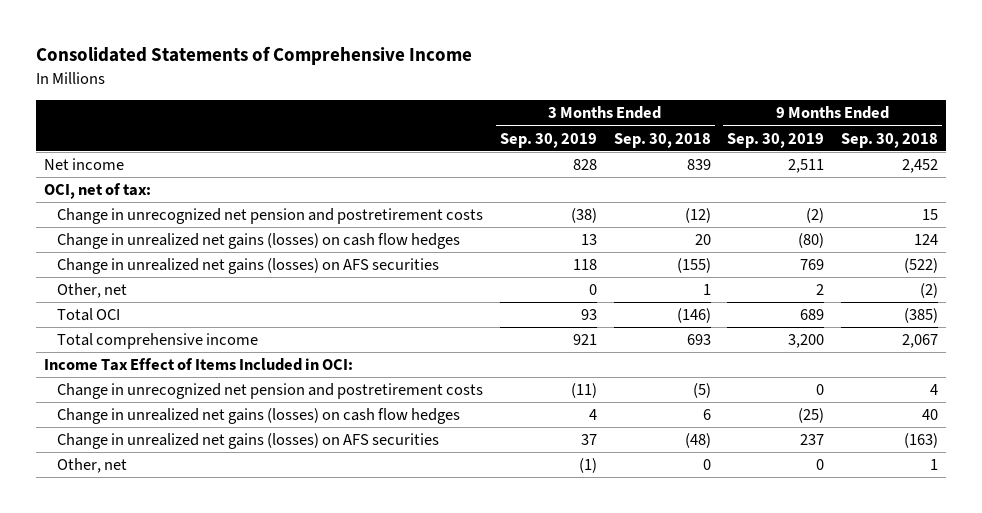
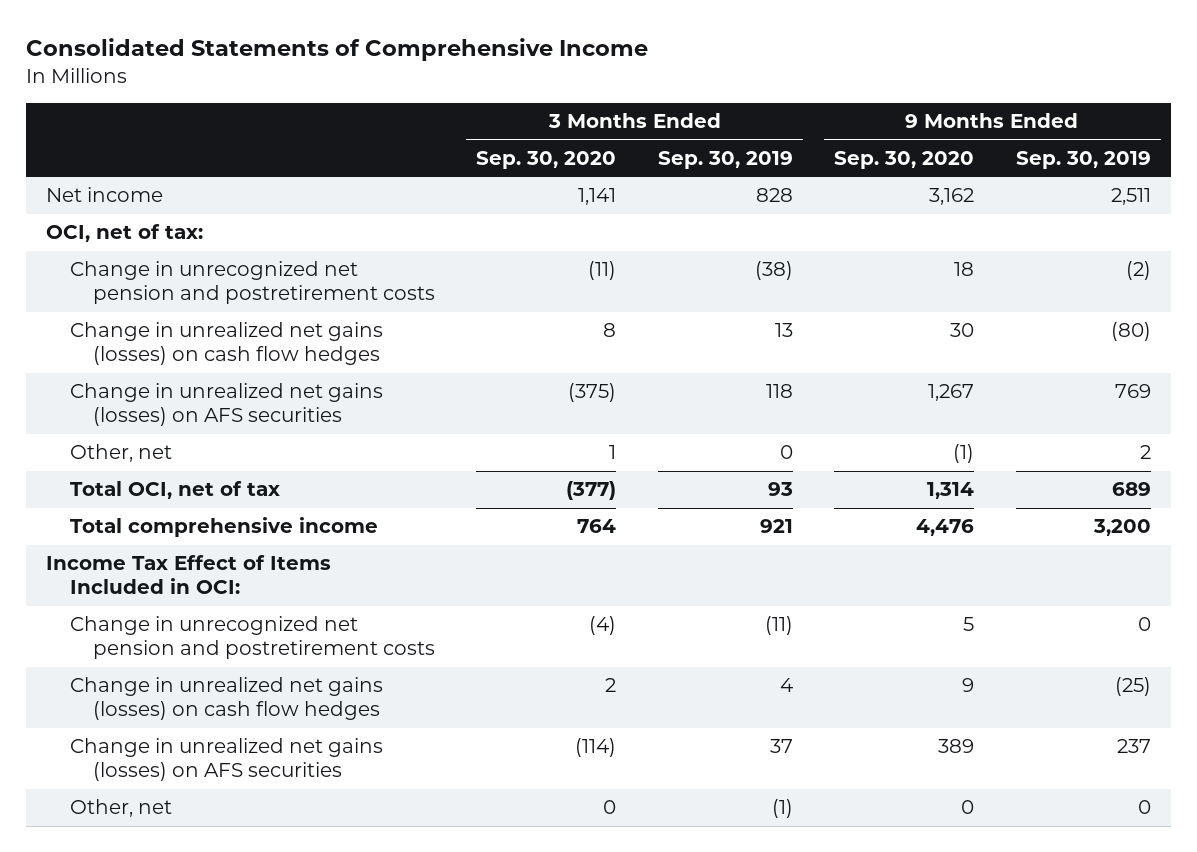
[613,132,711,148] Sep. 30, 2018 -> none
[841,132,939,148] Sep. 30, 2018 -> none
none -> [476,150,617,169] Sep. 30, 2020
none -> [834,150,975,169] Sep. 30, 2020
[57,308,121,322] Total OCI -> [69,481,280,500] Total OCI, net of tax

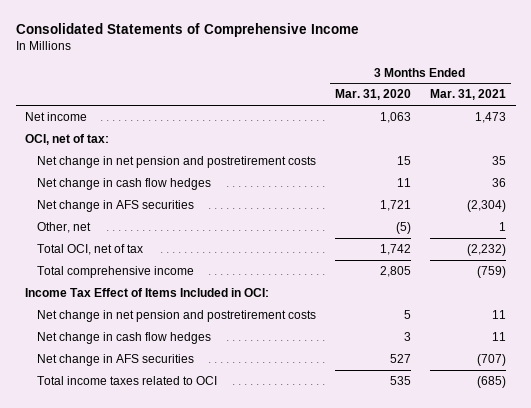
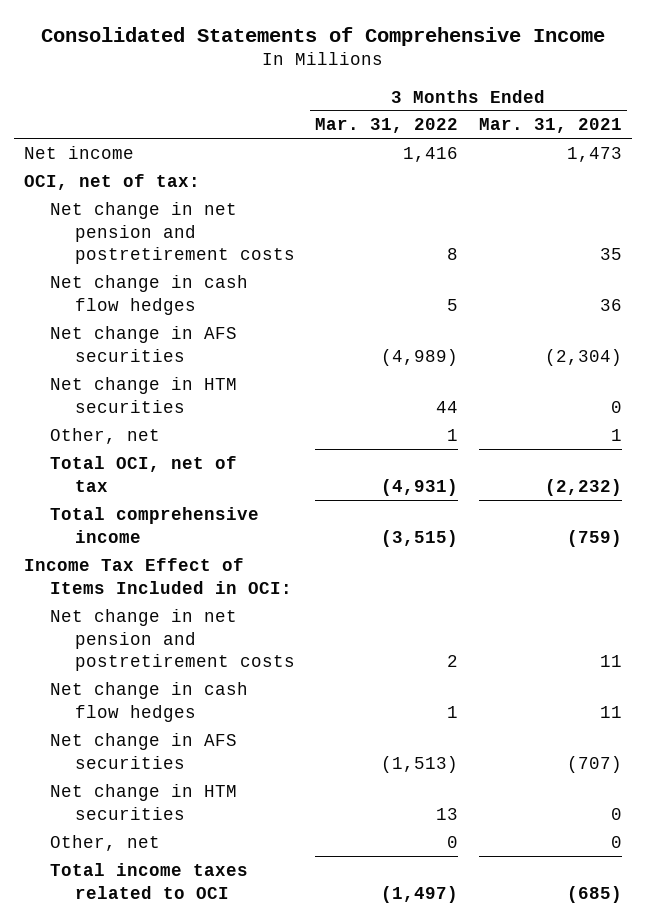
[334,89,411,101] Mar. 31, 2020 -> none
none -> [315,118,459,134] Mar. 31, 2022
none -> [49,376,237,413] Net change in HTM securities
none -> [49,783,237,820] Net change in HTM securities
none -> [49,834,160,851] Other, net

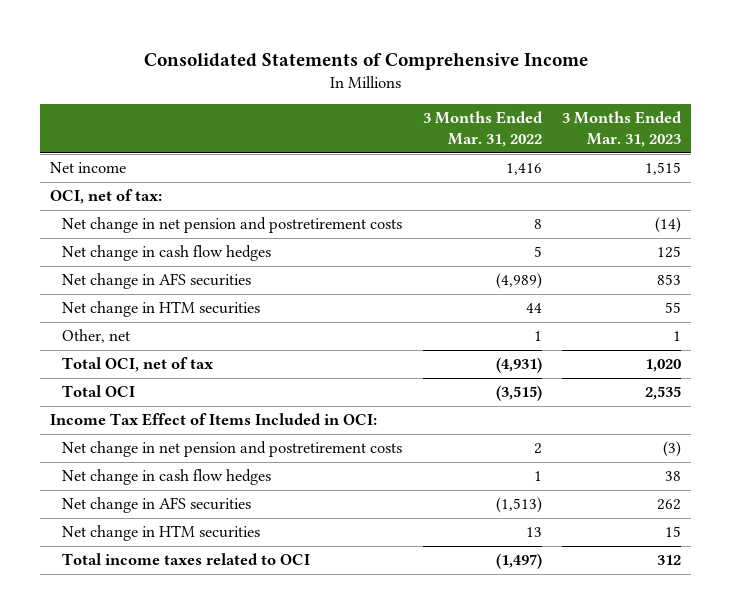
[478,118,622,134] Mar. 31, 2021 -> none
none -> [561,111,682,147] 3 Months Ended Mar. 31, 2023
[49,506,259,543] Total comprehensive income -> [62,385,136,398] Total OCI
[49,834,160,851] Other, net -> none

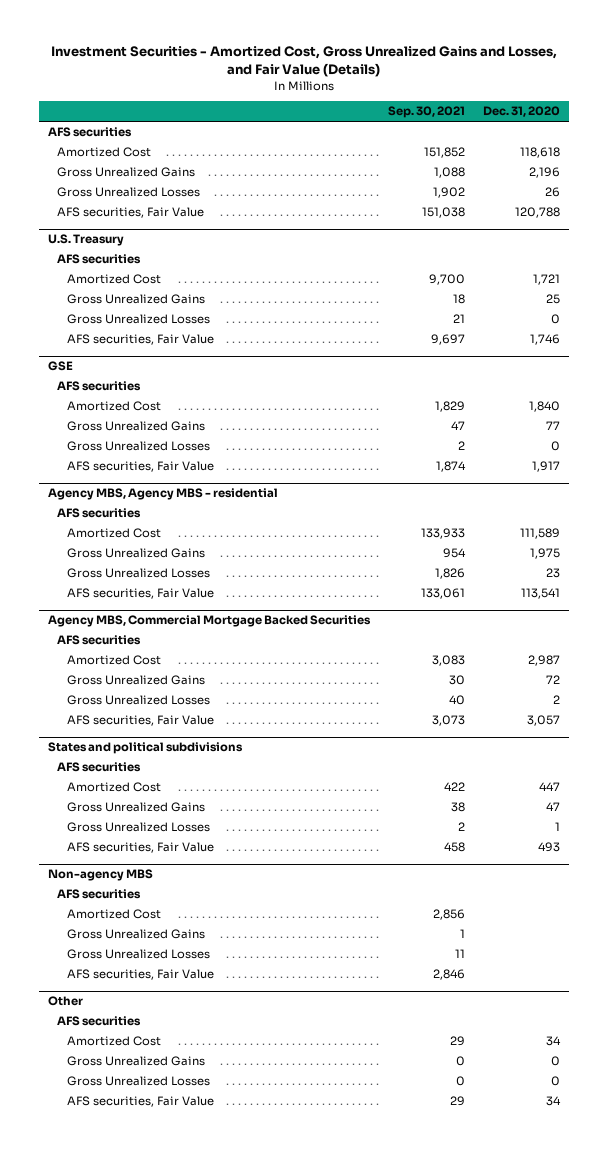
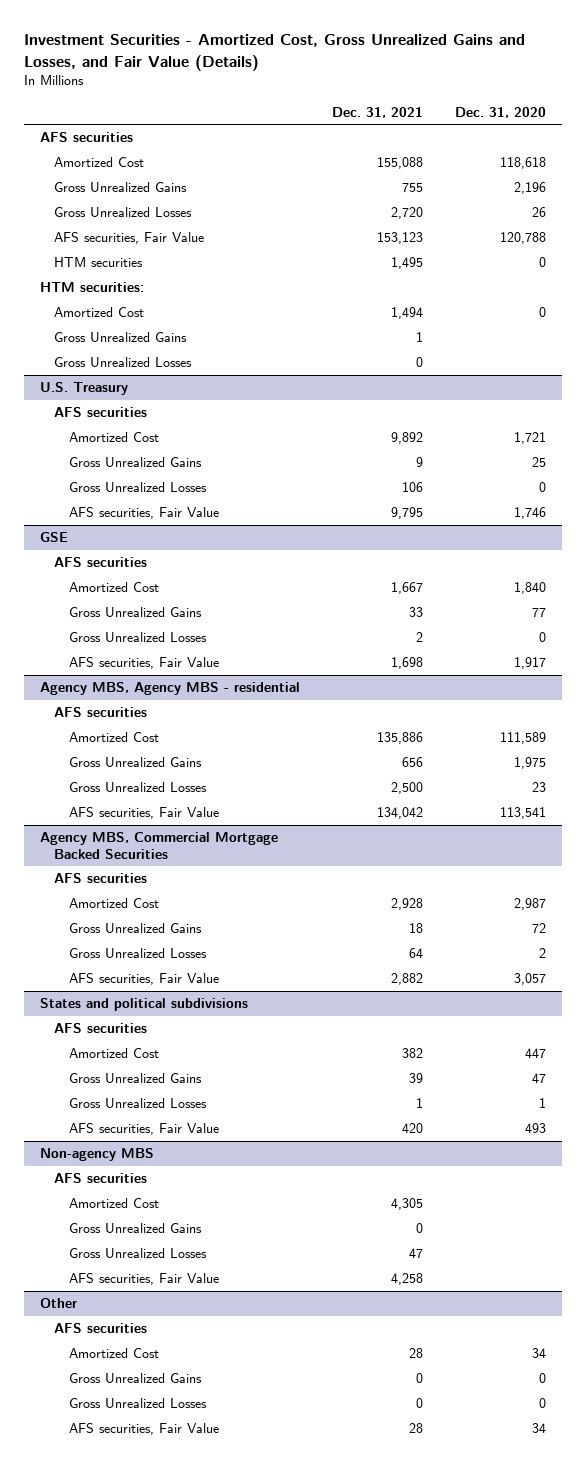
[387,106,465,119] Sep. 30, 2021 -> none
none -> [331,106,423,118] Dec. 31, 2021
none -> [54,257,144,268] HTM securities
none -> [39,282,144,293] HTM securities:
none -> [54,307,145,318] Amortized Cost
none -> [54,332,188,343] Gross Unrealized Gains
none -> [54,357,193,368] Gross Unrealized Losses

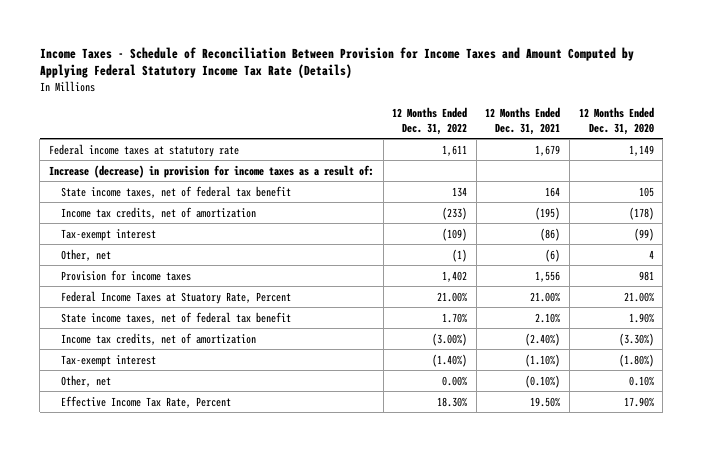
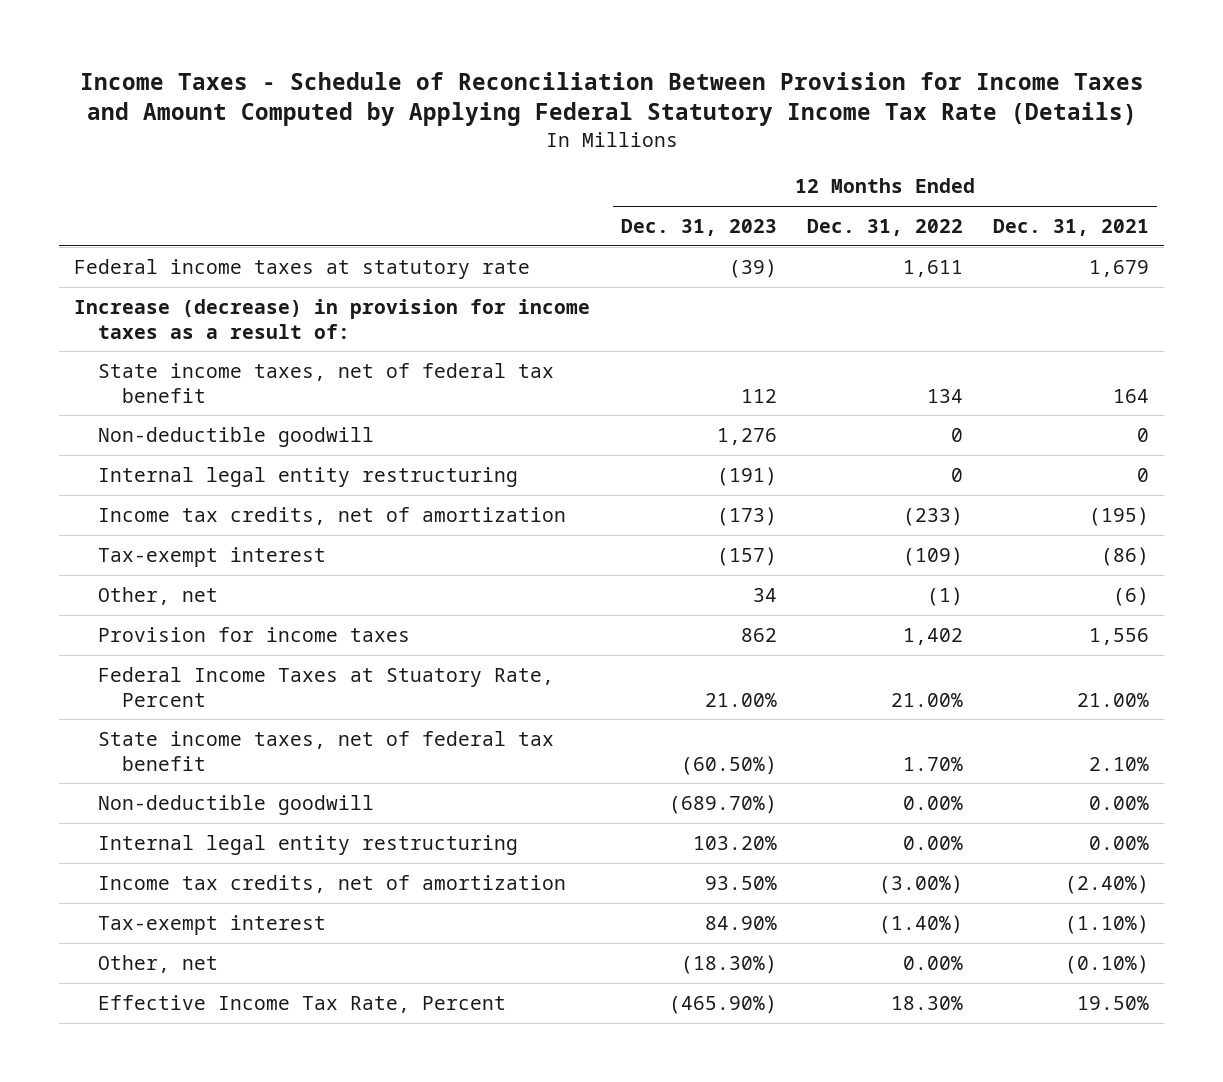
[578,106,654,135] 12 Months Ended Dec. 31, 2020 -> none
none -> [620,219,777,237] Dec. 31, 2023
none -> [97,426,374,447] Non-deductible goodwill
none -> [97,466,518,487] Internal legal entity restructuring
none -> [97,794,374,815] Non-deductible goodwill
none -> [97,834,518,855] Internal legal entity restructuring

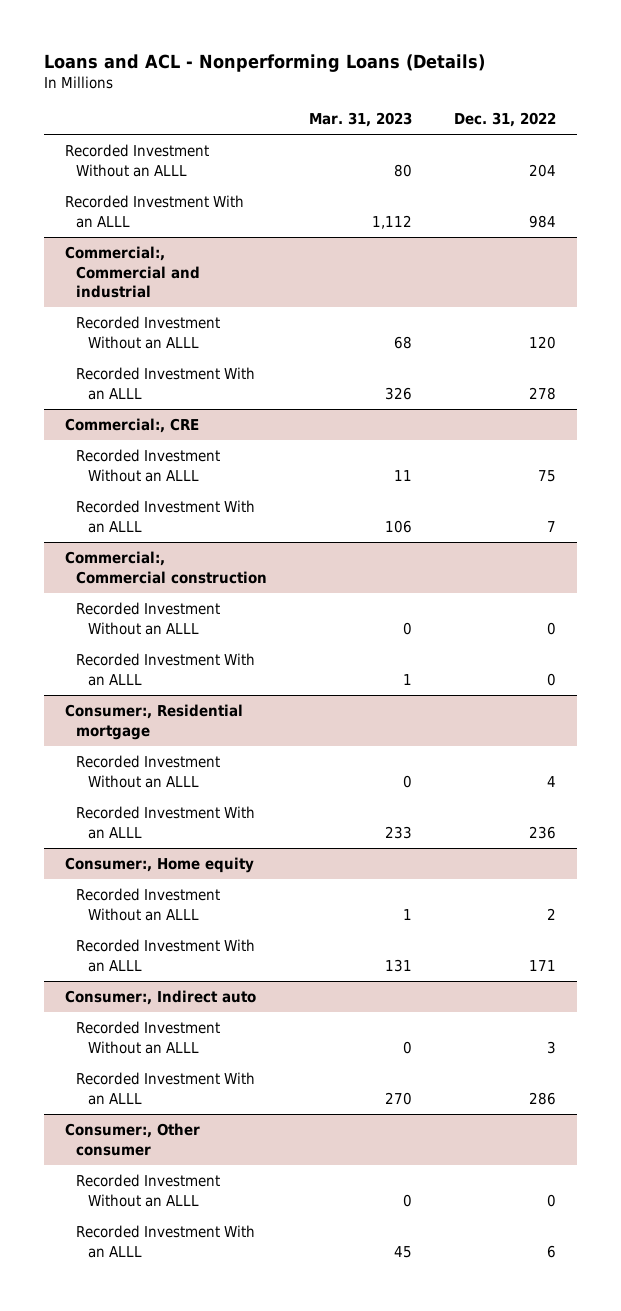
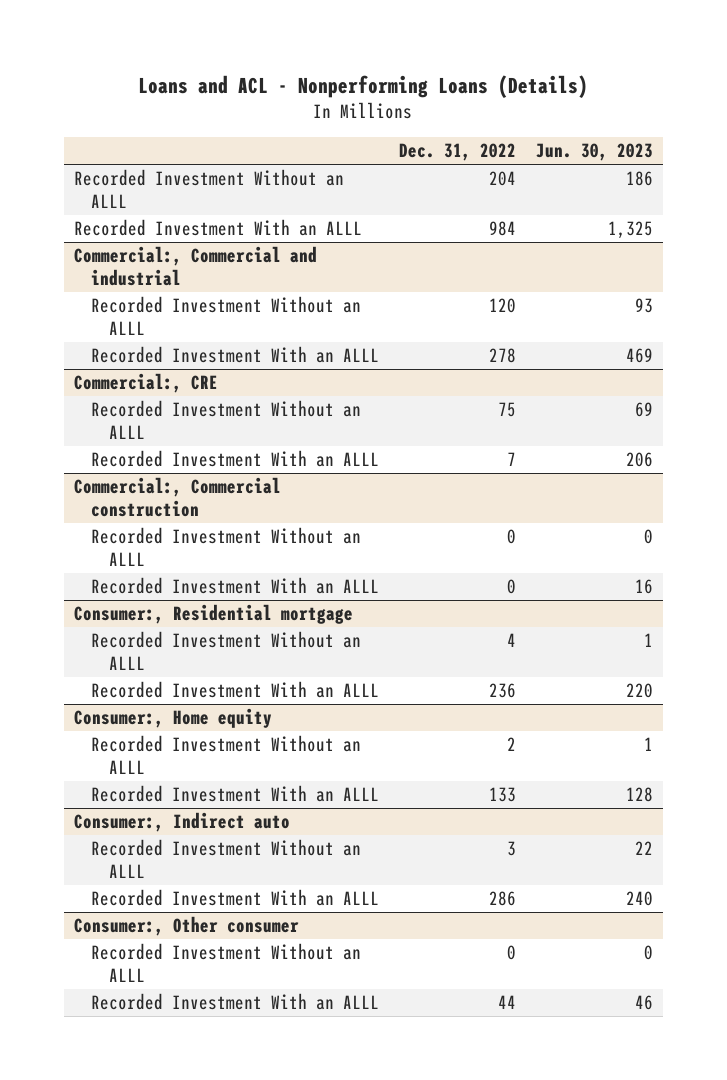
[309,112,413,128] Mar. 31, 2023 -> none
none -> [536,143,654,162] Jun. 30, 2023
[528,959,556,971] 171 -> [489,787,517,803] 133
[546,1244,556,1258] 6 -> [498,995,517,1010] 44

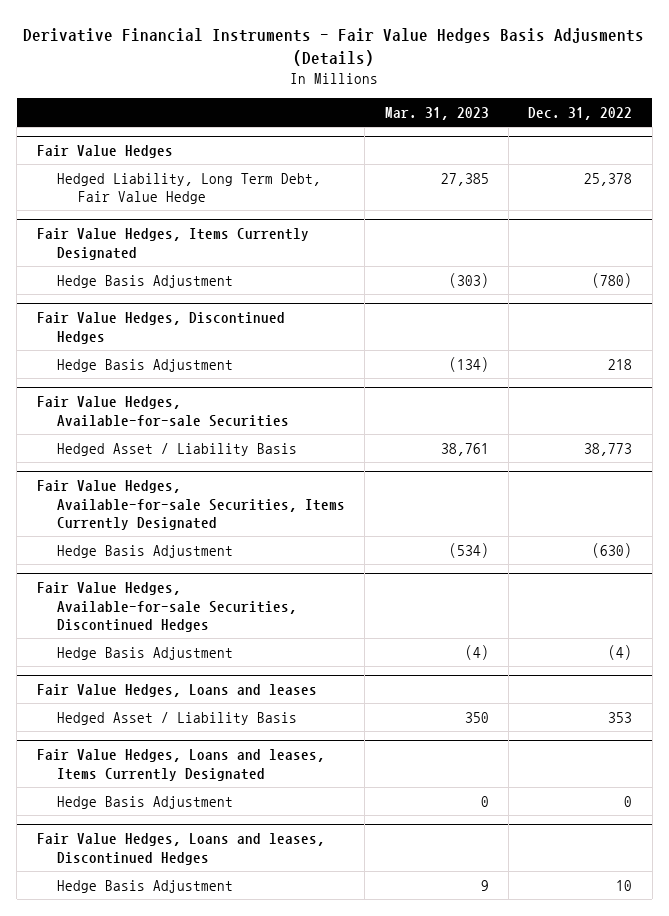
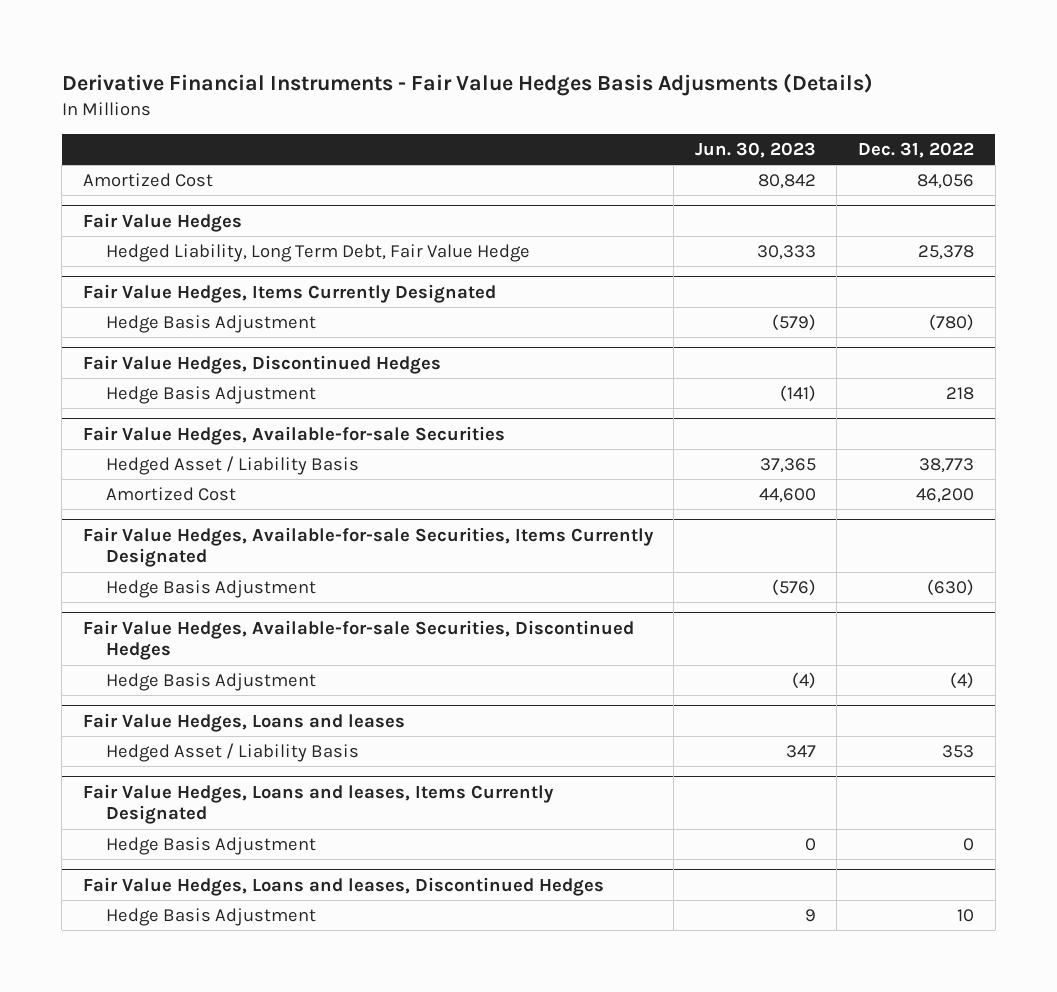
[384,107,489,121] Mar. 31, 2023 -> none
none -> [694,141,816,158] Jun. 30, 2023
none -> [82,172,213,187] Amortized Cost
none -> [106,486,237,501] Amortized Cost

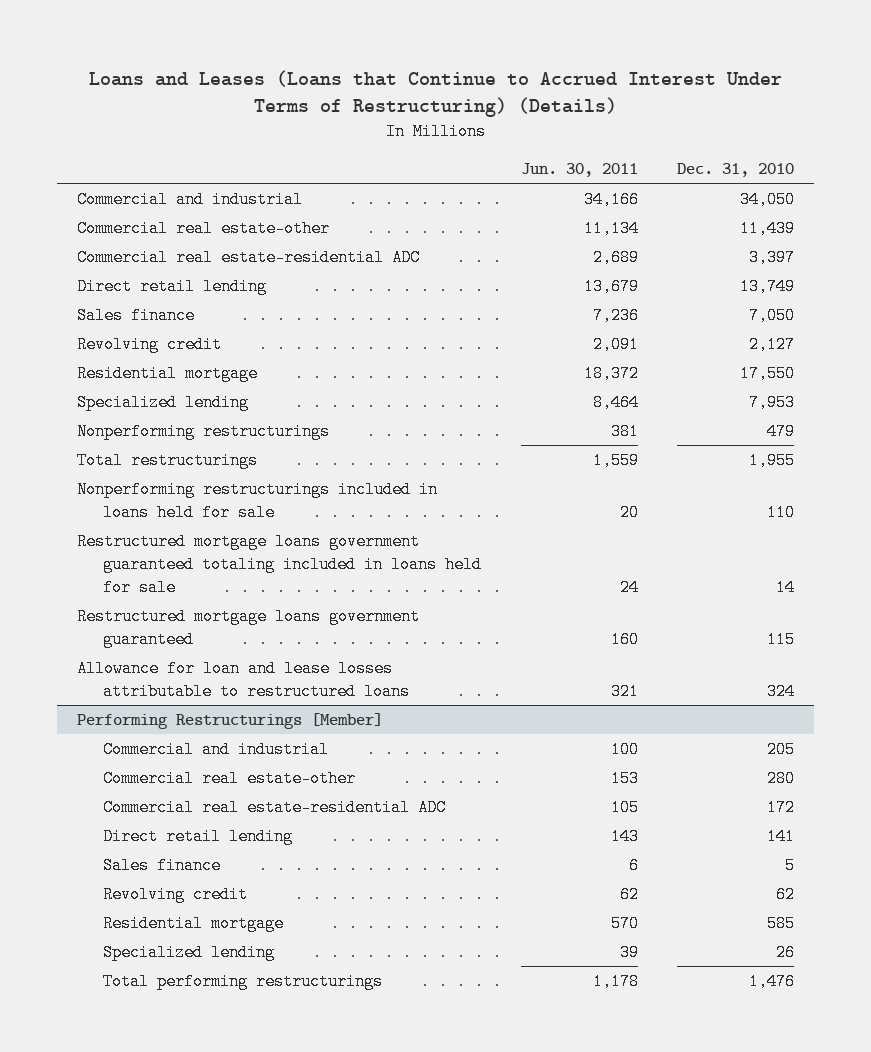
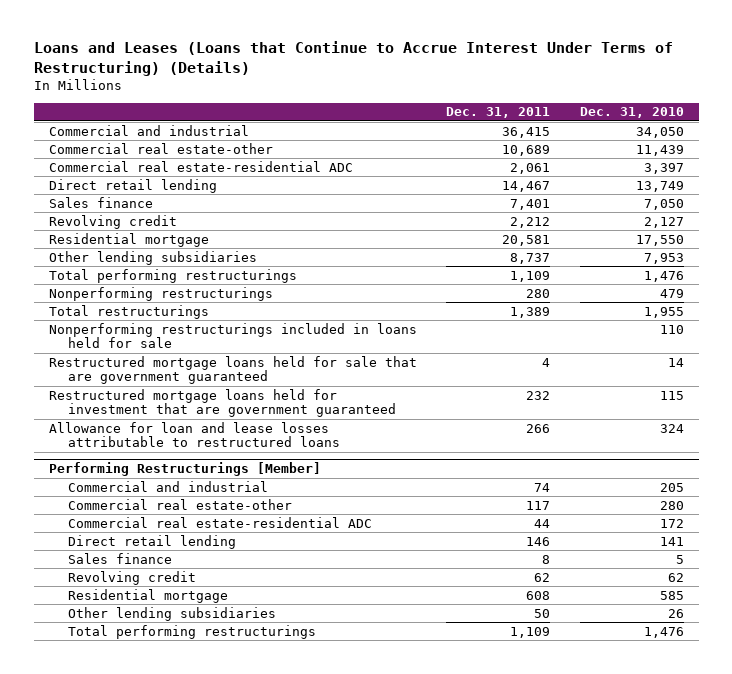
[88,69,782,118] Loans and Leases (Loans that Continue to Accrued Interest Under Terms of Restructuring) (Details) -> [33,41,673,77] Loans and Leases (Loans that Continue to Accrue Interest Under Terms of Restructuring) (Details)
[520,162,638,177] Jun. 30, 2011 -> none
none -> [446,107,551,119] Dec. 31, 2011
[77,394,250,412] Specialized lending -> [48,250,257,265] Other lending subsidiaries
none -> [48,268,297,283] Total performing restructurings
[77,533,483,596] Restructured mortgage loans government guaranteed totaling included in loans held for sale -> [48,355,417,385] Restructured mortgage loans held for sale that are government guaranteed
[77,608,421,648] Restructured mortgage loans government guaranteed -> [48,388,396,418] Restructured mortgage loans held for investment that are government guaranteed
[103,944,276,962] Specialized lending -> none
none -> [67,606,276,621] Other lending subsidiaries

